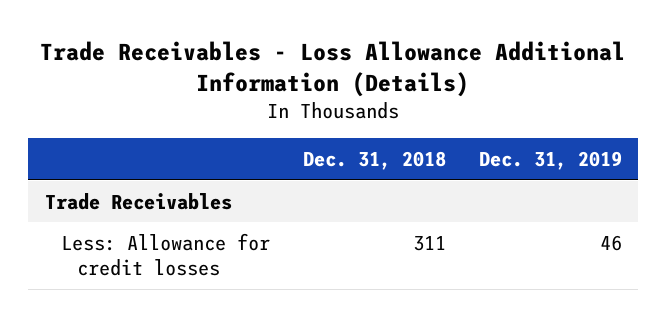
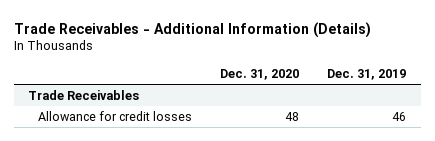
[40,40,626,98] Trade Receivables - Loss Allowance Additional Information (Details) -> [14,21,372,38] Trade Receivables - Additional Information (Details)
[302,151,446,171] Dec. 31, 2018 -> none
none -> [220,68,300,80] Dec. 31, 2020
[60,232,270,277] Less: Allowance for credit losses -> [38,111,193,122] Allowance for credit losses

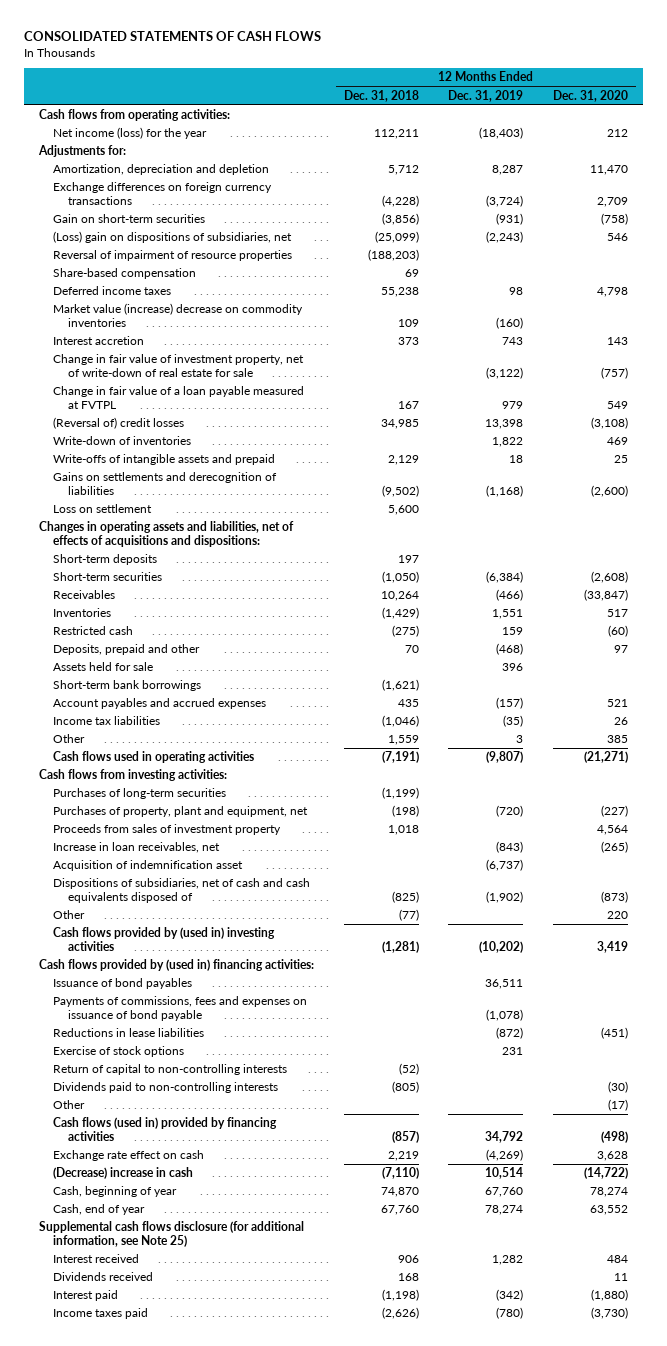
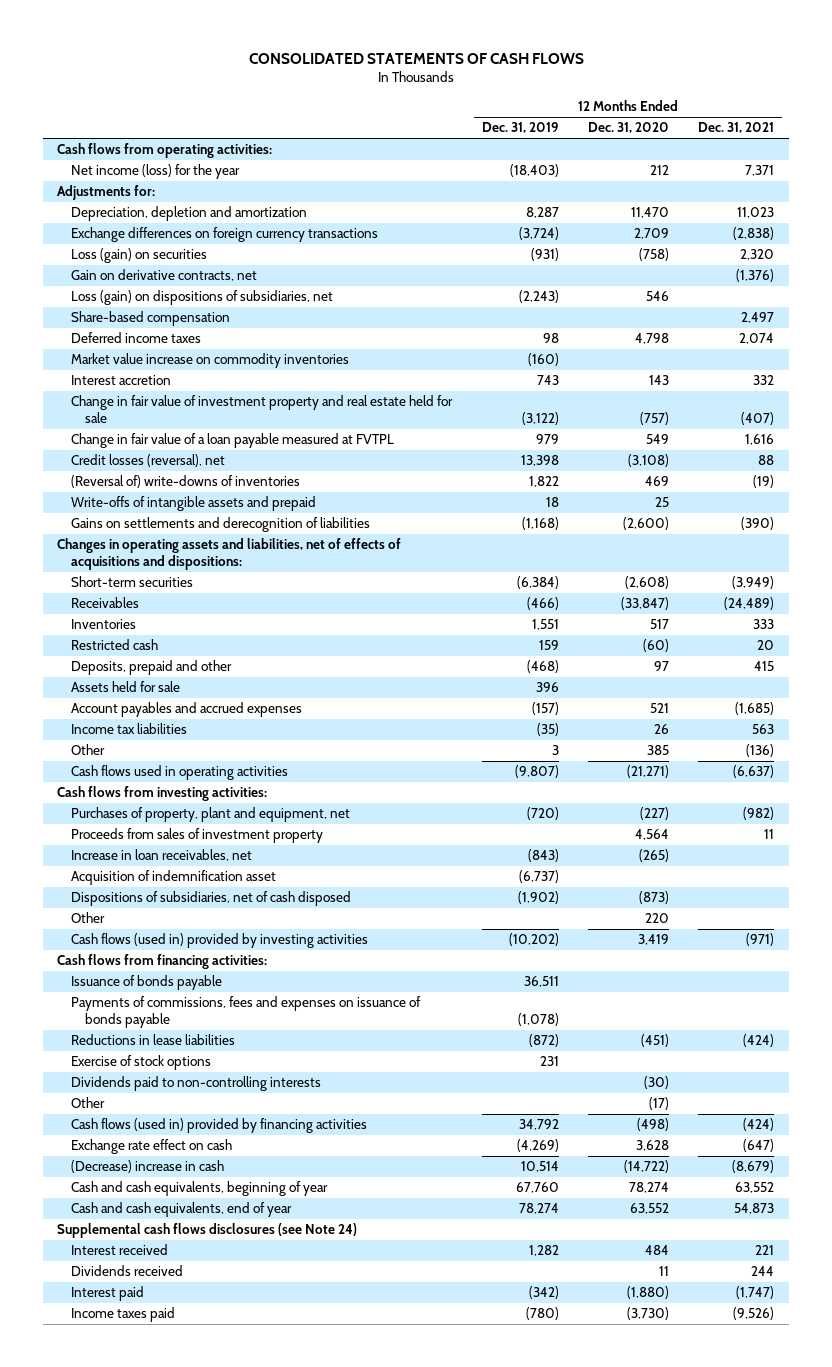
[343,89,419,102] Dec. 31, 2018 -> none
none -> [698,122,775,134] Dec. 31, 2021
[53,164,270,176] Amortization, depreciation and depletion -> [71,206,308,222] Depreciation, depletion and amortization
[53,250,293,262] Reversal of impairment of resource properties -> none
[53,214,206,224] Gain on short-term securities -> [71,248,208,264] Loss (gain) on securities
none -> [71,269,258,282] Gain on derivative contracts, net
[53,231,293,244] (Loss) gain on dispositions of subsidiaries, net -> [71,290,334,306] Loss (gain) on dispositions of subsidiaries, net
[53,303,304,327] Market value (increase) decrease on commodity inventories -> [71,353,350,369] Market value increase on commodity inventories
[53,354,305,377] Change in fair value of investment property, net of write-down of real estate for sale -> [71,395,454,423] Change in fair value of investment property and real estate held for sale
[53,417,185,430] (Reversal of) credit losses -> [71,454,226,468] Credit losses (reversal), net
[53,436,192,446] Write-down of inventories -> [71,475,301,489] (Reversal of) write-downs of inventories
[53,504,153,514] Loss on settlement -> none
[53,554,158,566] Short-term deposits -> none
[53,680,202,692] Short-term bank borrowings -> none
[53,788,227,800] Purchases of long-term securities -> none
[53,878,311,903] Dispositions of subsidiaries, net of cash and cash equivalents disposed of -> [71,891,352,907] Dispositions of subsidiaries, net of cash disposed
[53,927,276,951] Cash flows provided by (used in) investing activities -> [71,933,369,949] Cash flows (used in) provided by investing activities
[38,959,314,972] Cash flows provided by (used in) financing activities: -> [57,954,268,970] Cash flows from financing activities:
[53,978,193,990] Issuance of bond payables -> [71,975,223,991] Issuance of bonds payable
[53,996,308,1021] Payments of commissions, fees and expenses on issuance of bond payable -> [71,996,422,1028] Payments of commissions, fees and expenses on issuance of bonds payable
[53,1064,288,1076] Return of capital to non-controlling interests -> none
[53,1186,178,1198] Cash, beginning of year -> [71,1181,329,1197] Cash and cash equivalents, beginning of year
[53,1204,146,1216] Cash, end of year -> [71,1202,293,1218] Cash and cash equivalents, end of year
[38,1221,304,1247] Supplemental cash flows disclosure (for additional information, see Note 25) -> [57,1223,358,1239] Supplemental cash flows disclosures (see Note 24)

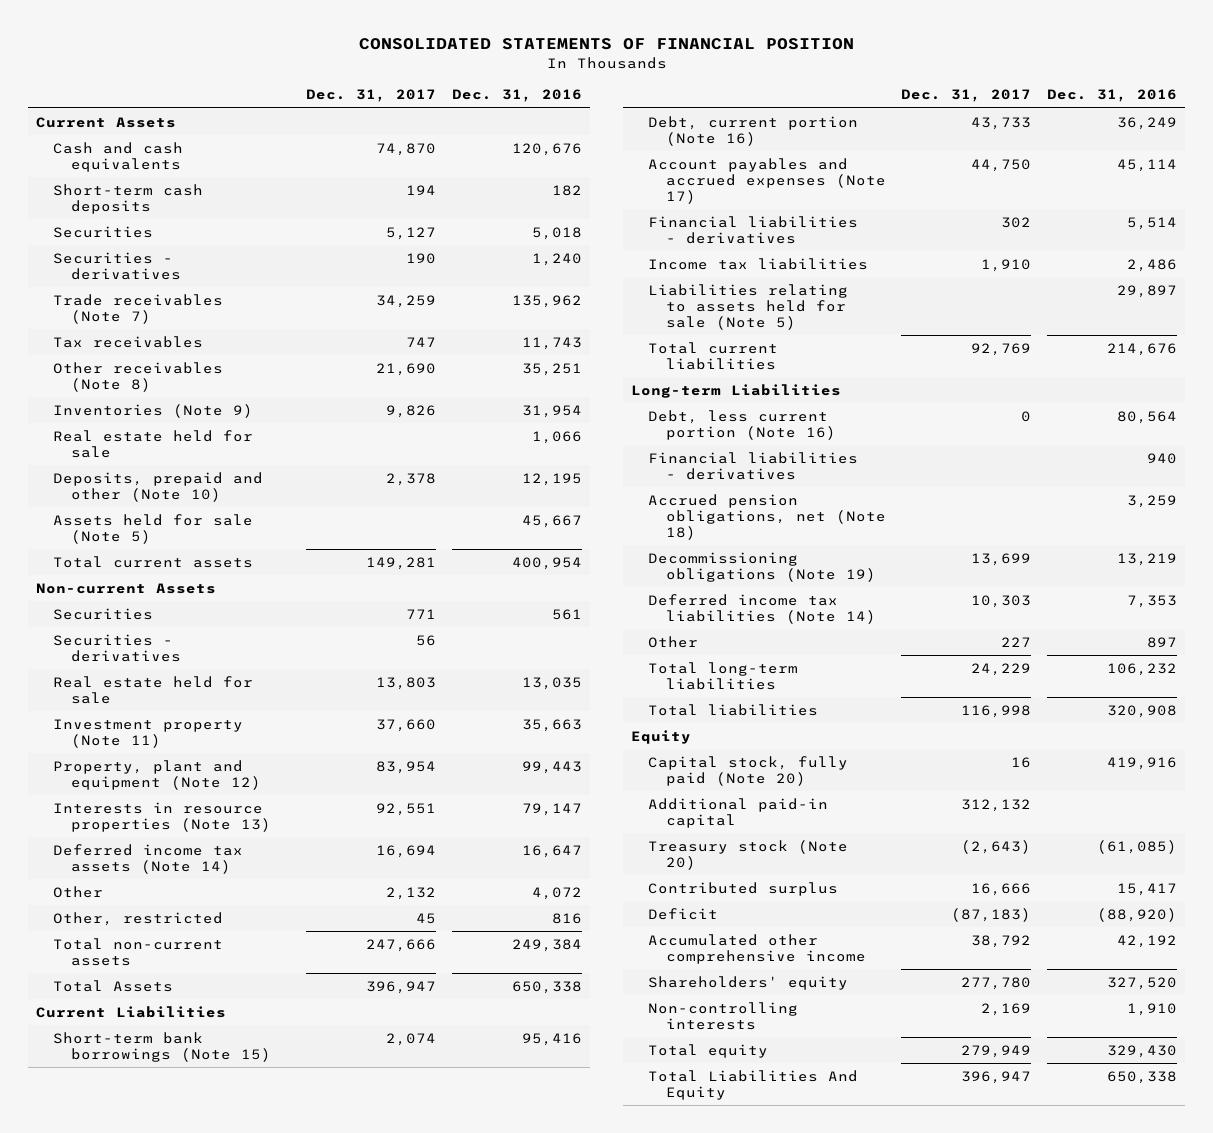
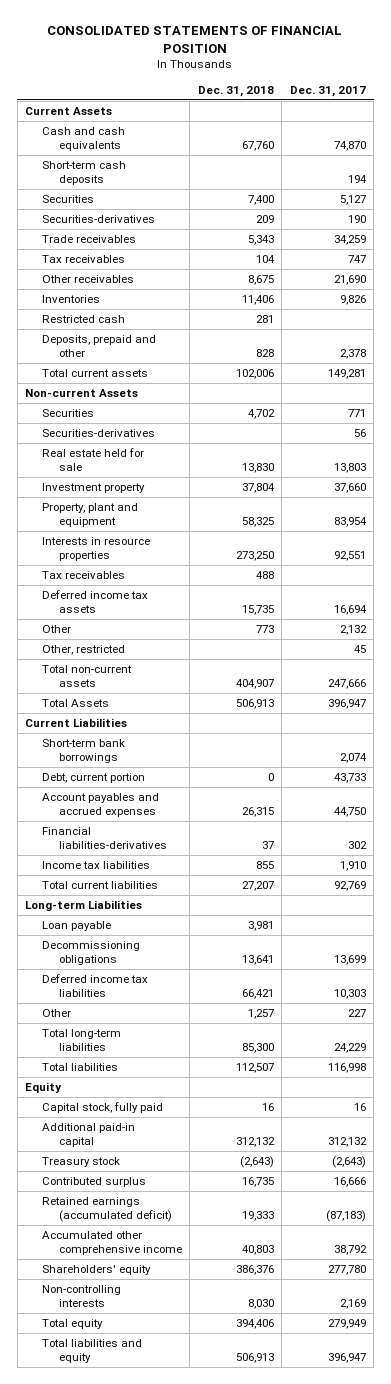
[451,89,582,103] Dec. 31, 2016 -> none
none -> [197,85,274,97] Dec. 31, 2018
[53,251,181,280] Securities - derivatives -> [42,215,156,224] Securities-derivatives
[53,293,224,324] Trade receivables (Note 7) -> [42,235,137,244] Trade receivables
[53,429,254,458] Real estate held for sale -> none
[53,513,254,544] Assets held for sale (Note 5) -> none
[53,361,224,392] Other receivables (Note 8) -> [42,275,135,284] Other receivables
[53,403,254,418] Inventories (Note 9) -> [42,295,101,304] Inventories
none -> [42,315,126,324] Restricted cash
[53,471,264,502] Deposits, prepaid and other (Note 10) -> [42,335,157,358] Deposits, prepaid and other
[53,633,181,662] Securities - derivatives -> [42,429,156,438] Securities-derivatives
[53,718,244,748] Investment property (Note 11) -> [42,483,146,494] Investment property
[53,759,261,790] Property, plant and equipment (Note 12) -> [42,503,139,528] Property, plant and equipment
[53,801,271,832] Interests in resource properties (Note 13) -> [42,537,151,562] Interests in resource properties
none -> [42,571,126,580] Tax receivables
[53,843,244,874] Deferred income tax assets (Note 14) -> [42,590,149,614] Deferred income tax assets
[53,1031,271,1062] Short-term bank borrowings (Note 15) -> [42,739,126,764] Short-term bank borrowings
[648,115,859,146] Debt, current portion (Note 16) -> [42,773,146,784] Debt, current portion
[648,157,886,204] Account payables and accrued expenses (Note 17) -> [42,793,160,818] Account payables and accrued expenses
[648,215,859,244] Financial liabilities - derivatives -> [42,827,167,850] Financial liabilities-derivatives
[648,283,849,330] Liabilities relating to assets held for sale (Note 5) -> none
[648,409,836,440] Debt, less current portion (Note 16) -> none
[648,451,859,480] Financial liabilities - derivatives -> none
[648,493,886,540] Accrued pension obligations, net (Note 18) -> none
none -> [42,921,112,932] Loan payable
[648,551,876,582] Decommissioning obligations (Note 19) -> [42,941,141,966] Decommissioning obligations
[648,593,876,624] Deferred income tax liabilities (Note 14) -> [42,974,149,998] Deferred income tax liabilities
[648,755,849,786] Capital stock, fully paid (Note 20) -> [42,1102,164,1114] Capital stock, fully paid
[648,839,849,870] Treasury stock (Note 20) -> [42,1157,121,1168] Treasury stock
[648,907,719,920] Deficit -> [42,1197,172,1223] Retained earnings (accumulated deficit)
[648,1069,859,1100] Total Liabilities And Equity -> [42,1339,143,1364] Total liabilities and equity

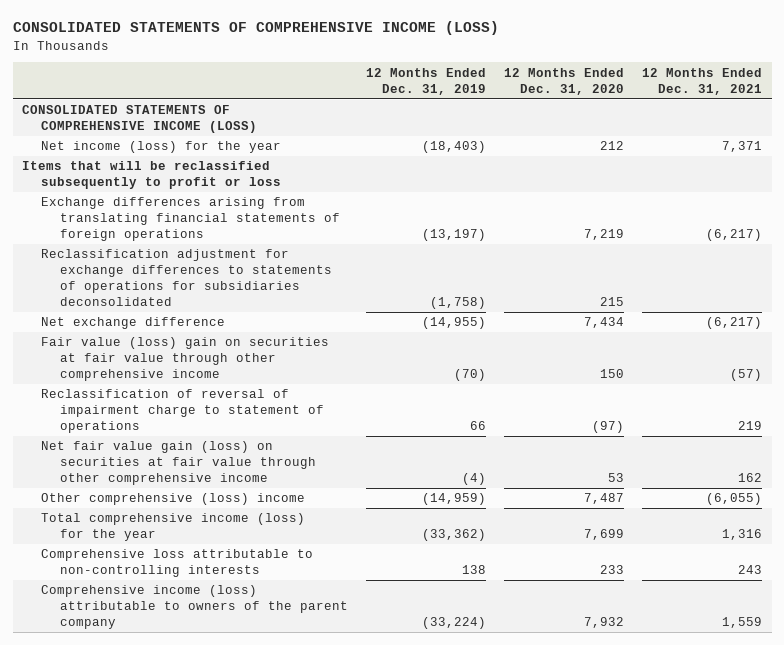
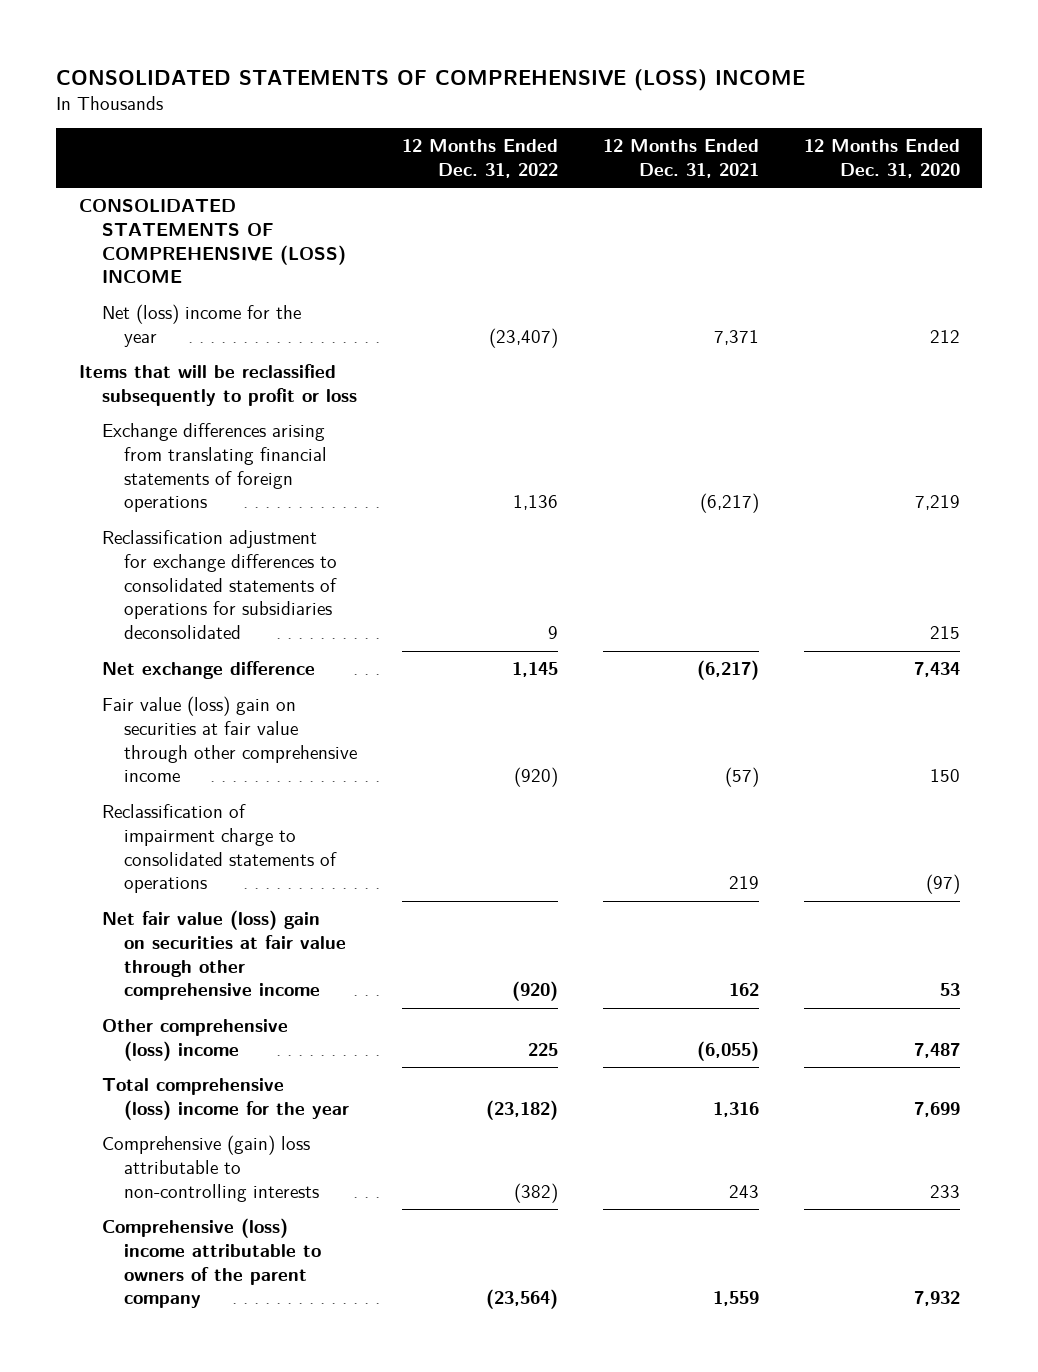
[12,21,499,36] CONSOLIDATED STATEMENTS OF COMPREHENSIVE INCOME (LOSS) -> [56,68,806,91] CONSOLIDATED STATEMENTS OF COMPREHENSIVE (LOSS) INCOME
[365,67,486,95] 12 Months Ended Dec. 31, 2019 -> none
none -> [402,139,559,178] 12 Months Ended Dec. 31, 2022
[21,105,257,134] CONSOLIDATED STATEMENTS OF COMPREHENSIVE INCOME (LOSS) -> [78,199,346,284] CONSOLIDATED STATEMENTS OF COMPREHENSIVE (LOSS) INCOME
[40,141,281,154] Net income (loss) for the year -> [101,304,301,347] Net (loss) income for the year
[40,249,332,307] Reclassification adjustment for exchange differences to statements of operations for subsidiaries deconsolidated -> [101,530,338,640] Reclassification adjustment for exchange differences to consolidated statements of operations for subsidiaries deconsolidated
[40,389,324,434] Reclassification of reversal of impairment charge to statement of operations -> [101,804,338,894] Reclassification of impairment charge to consolidated statements of operations
[40,441,316,486] Net fair value gain (loss) on securities at fair value through other comprehensive income -> [101,910,347,1001] Net fair value (loss) gain on securities at fair value through other comprehensive income
[40,513,305,542] Total comprehensive income (loss) for the year -> [101,1078,350,1120] Total comprehensive (loss) income for the year
[40,549,313,578] Comprehensive loss attributable to non-controlling interests -> [101,1135,320,1202] Comprehensive (gain) loss attributable to non-controlling interests
[40,585,348,630] Comprehensive income (loss) attributable to owners of the parent company -> [101,1218,322,1309] Comprehensive (loss) income attributable to owners of the parent company

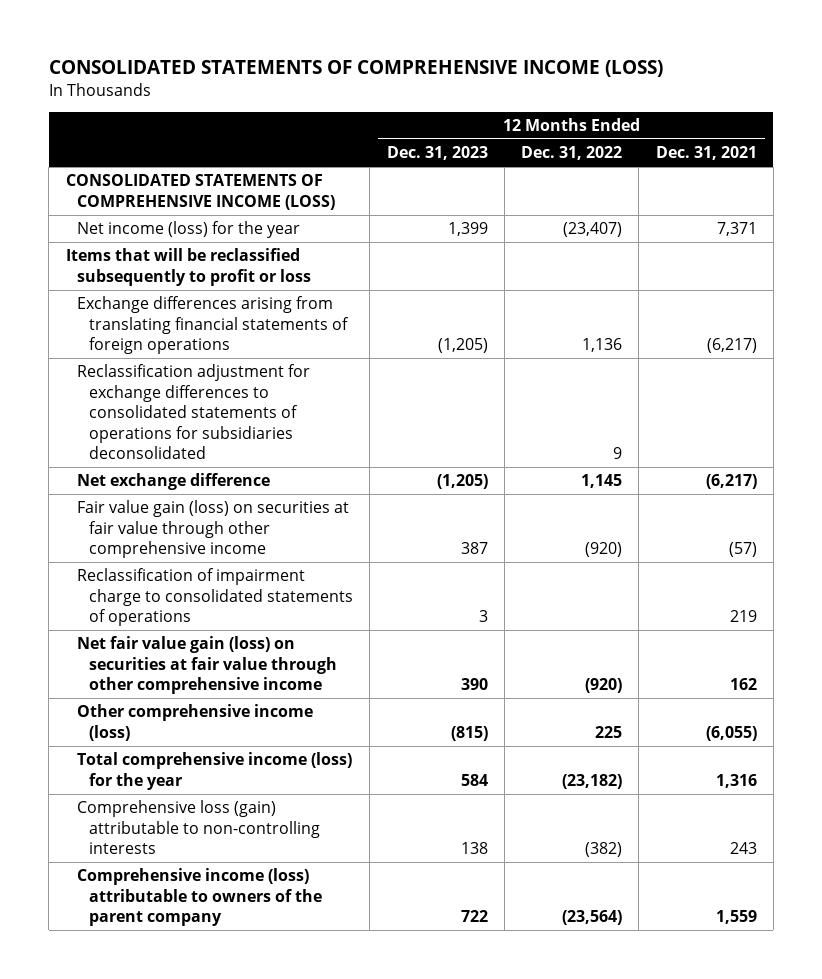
[56,68,806,91] CONSOLIDATED STATEMENTS OF COMPREHENSIVE (LOSS) INCOME -> [48,59,663,77] CONSOLIDATED STATEMENTS OF COMPREHENSIVE INCOME (LOSS)
[803,139,960,178] 12 Months Ended Dec. 31, 2020 -> none
none -> [386,146,488,161] Dec. 31, 2023
[78,199,346,284] CONSOLIDATED STATEMENTS OF COMPREHENSIVE (LOSS) INCOME -> [65,174,336,210] CONSOLIDATED STATEMENTS OF COMPREHENSIVE INCOME (LOSS)
[101,304,301,347] Net (loss) income for the year -> [77,221,301,239] Net income (loss) for the year
[101,696,358,783] Fair value (loss) gain on securities at fair value through other comprehensive income -> [77,500,350,559] Fair value gain (loss) on securities at fair value through other comprehensive income
[101,910,347,1001] Net fair value (loss) gain on securities at fair value through other comprehensive income -> [77,636,338,695] Net fair value gain (loss) on securities at fair value through other comprehensive income
[101,1019,288,1061] Other comprehensive (loss) income -> [77,704,314,741] Other comprehensive income (loss)
[101,1078,350,1120] Total comprehensive (loss) income for the year -> [77,752,353,790] Total comprehensive income (loss) for the year
[101,1135,320,1202] Comprehensive (gain) loss attributable to non-controlling interests -> [77,800,321,855] Comprehensive loss (gain) attributable to non-controlling interests
[101,1218,322,1309] Comprehensive (loss) income attributable to owners of the parent company -> [77,868,323,927] Comprehensive income (loss) attributable to owners of the parent company

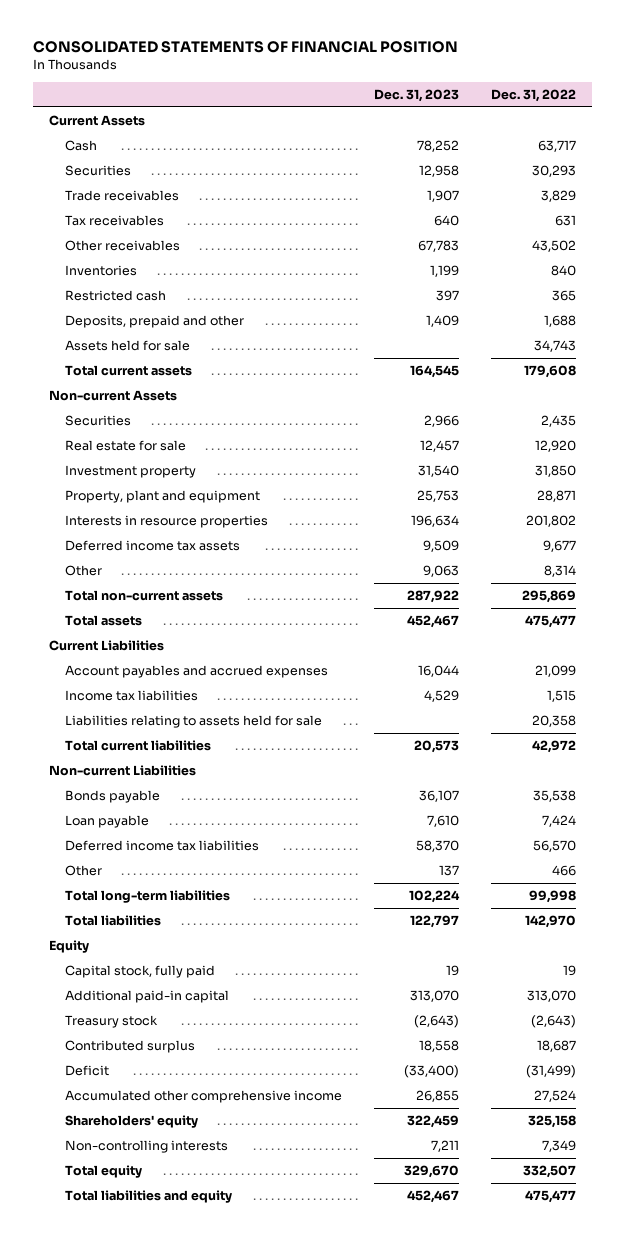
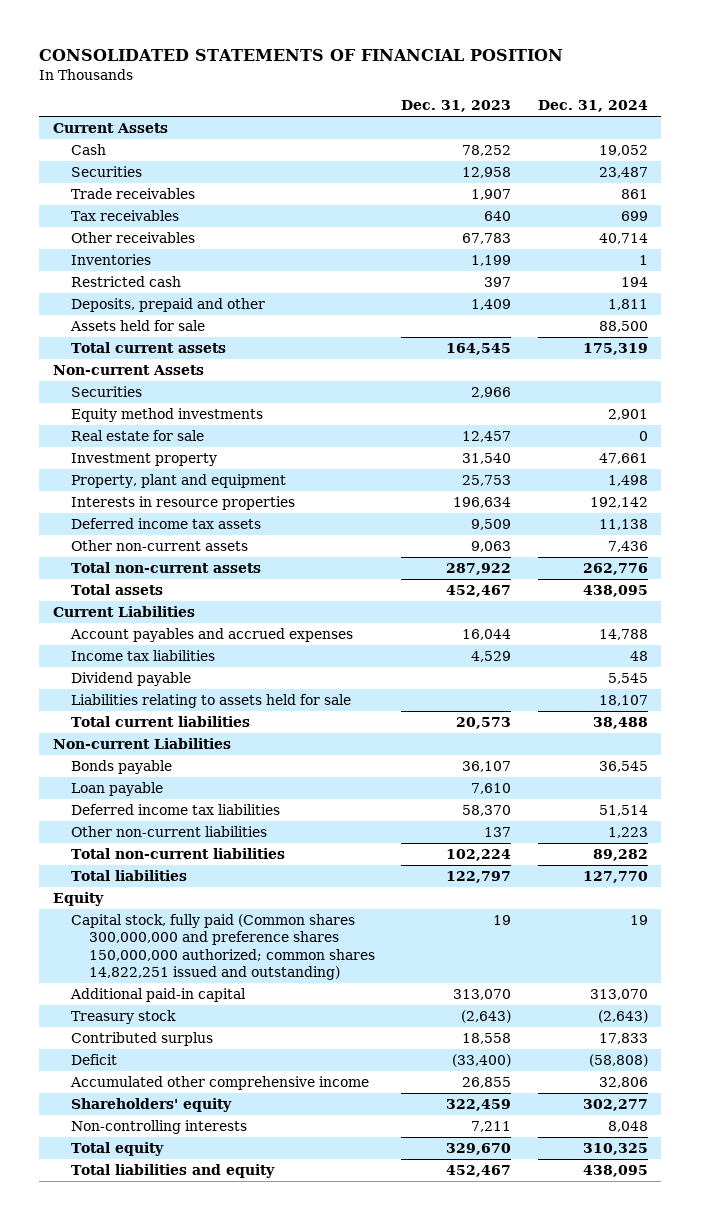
[490,88,576,102] Dec. 31, 2022 -> none
none -> [537,100,648,113] Dec. 31, 2024
none -> [70,407,263,422] Equity method investments
[64,565,102,577] Other -> [70,539,248,551] Other non-current assets
none -> [70,671,191,686] Dividend payable
[64,865,102,877] Other -> [70,825,267,837] Other non-current liabilities
[64,890,230,904] Total long-term liabilities -> [70,847,285,859] Total non-current liabilities
[64,965,215,979] Capital stock, fully paid -> [70,913,375,980] Capital stock, fully paid (Common shares 300,000,000 and preference shares 150,000,000 authorized; common shares 14,822,251 issued and outstanding)

